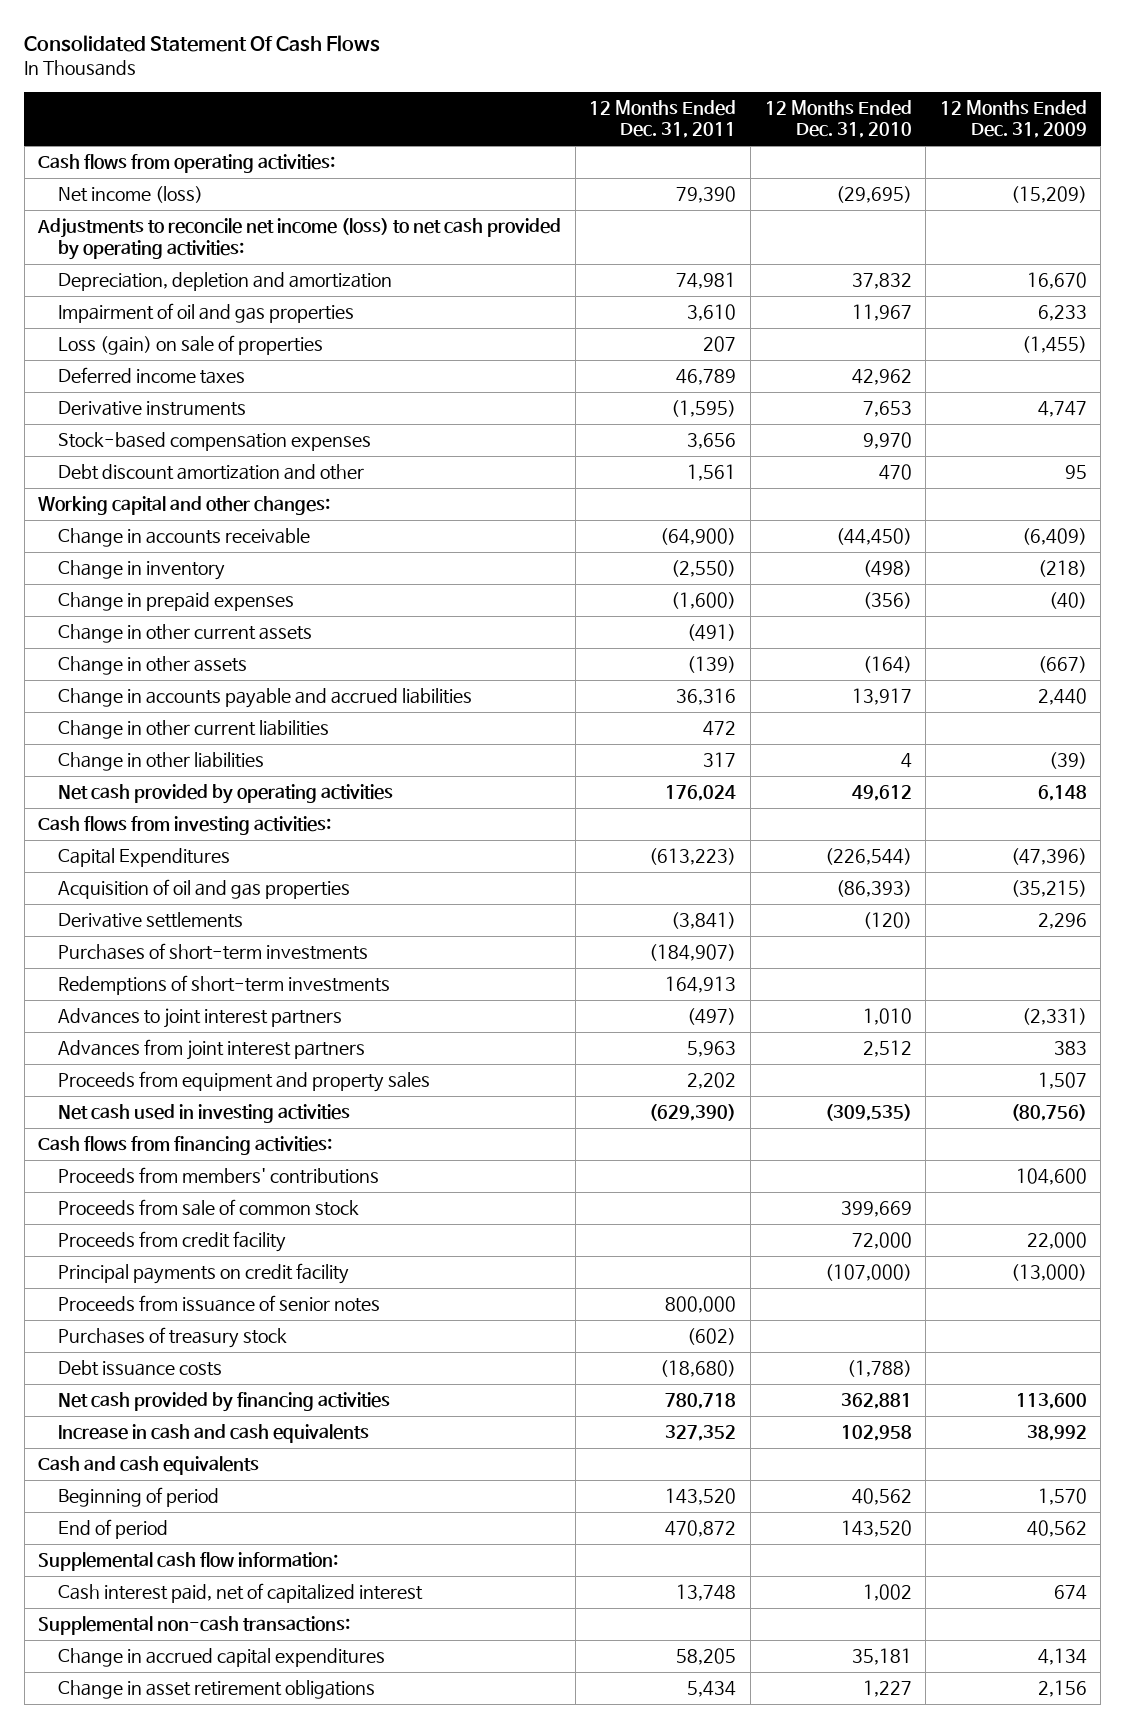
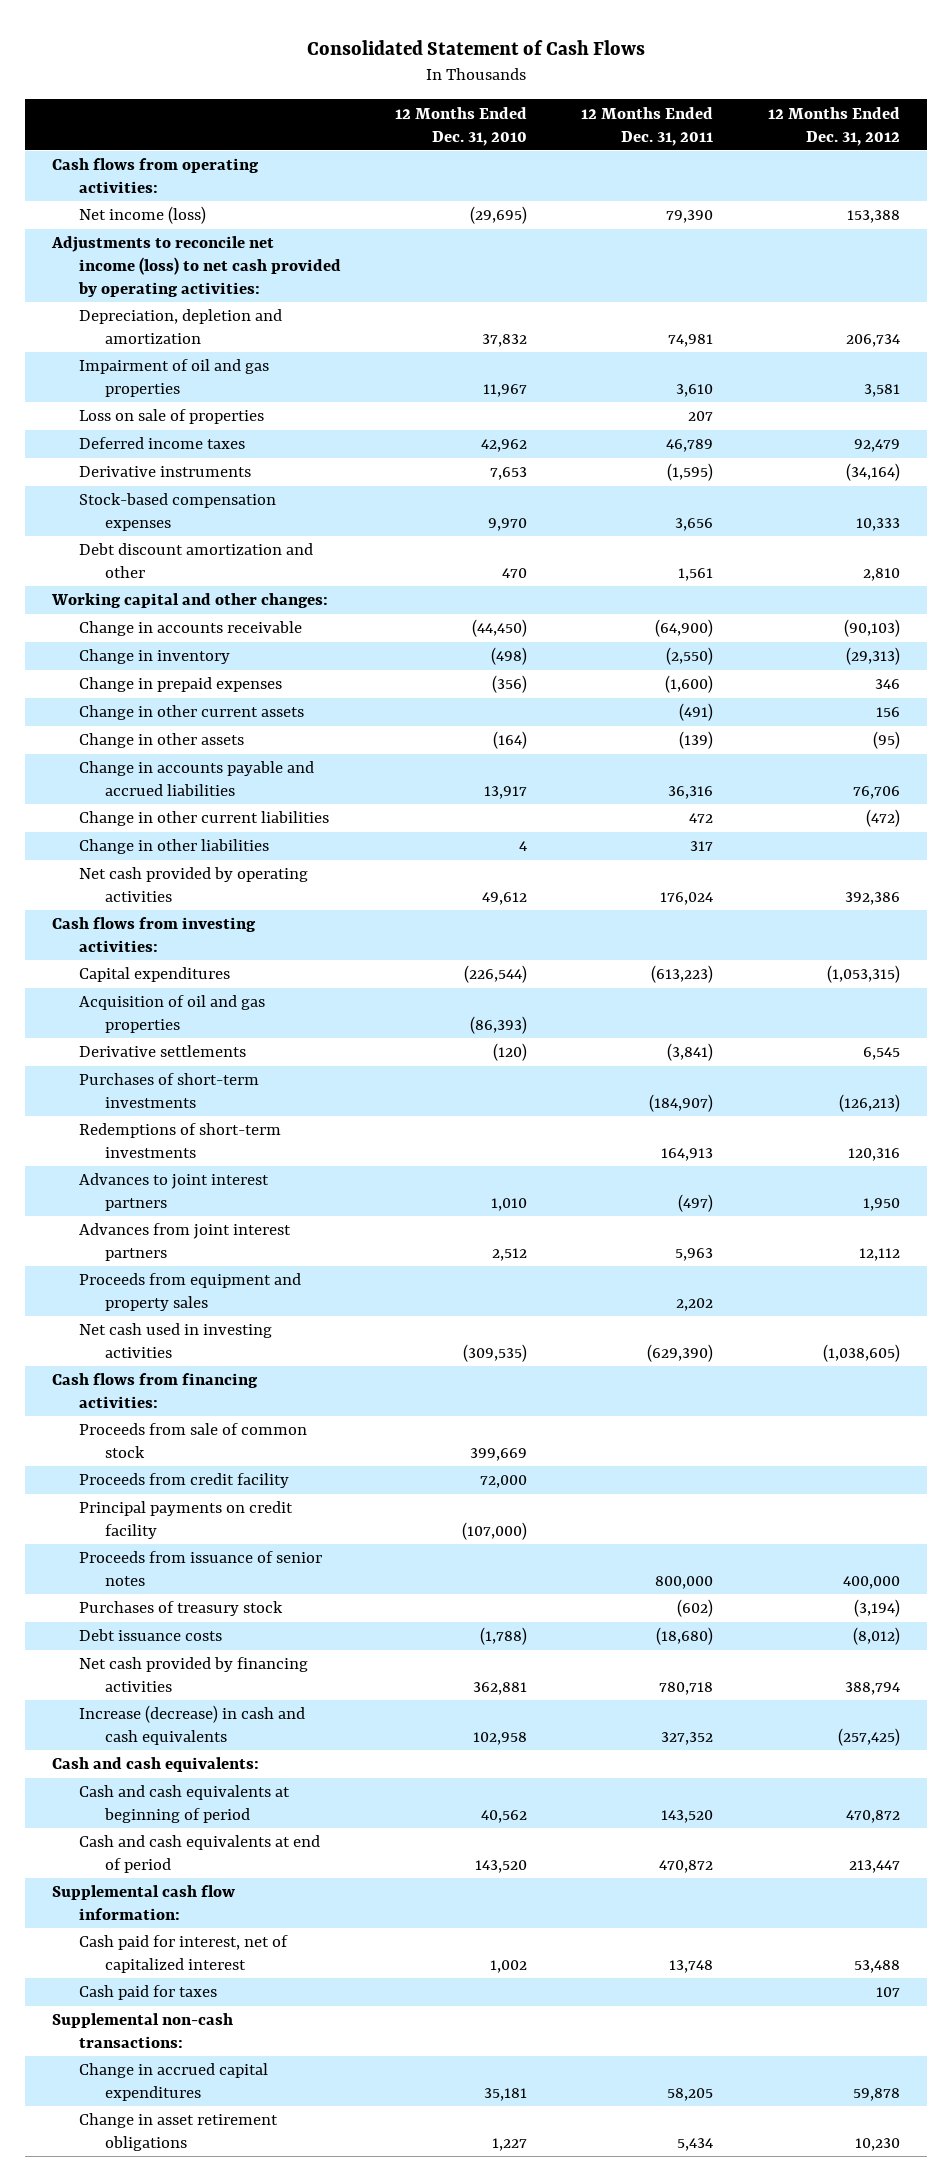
[24,35,381,53] Consolidated Statement Of Cash Flows -> [306,39,645,55] Consolidated Statement of Cash Flows
[939,100,1087,139] 12 Months Ended Dec. 31, 2009 -> none
none -> [767,106,900,146] 12 Months Ended Dec. 31, 2012
[57,335,323,356] Loss (gain) on sale of properties -> [78,409,264,425] Loss on sale of properties
[57,848,230,868] Capital Expenditures -> [78,967,230,983] Capital expenditures
[57,1167,379,1185] Proceeds from members' contributions -> none
[57,1424,369,1444] Increase in cash and cash equivalents -> [78,1705,305,1746] Increase (decrease) in cash and cash equivalents
[38,1456,260,1476] Cash and cash equivalents -> [52,1757,260,1773] Cash and cash equivalents:
[57,1487,219,1508] Beginning of period -> [78,1785,290,1824] Cash and cash equivalents at beginning of period
[57,1519,168,1540] End of period -> [78,1835,320,1874] Cash and cash equivalents at end of period
[57,1583,423,1604] Cash interest paid, net of capitalized interest -> [78,1935,288,1974] Cash paid for interest, net of capitalized interest
none -> [78,1985,217,2001] Cash paid for taxes

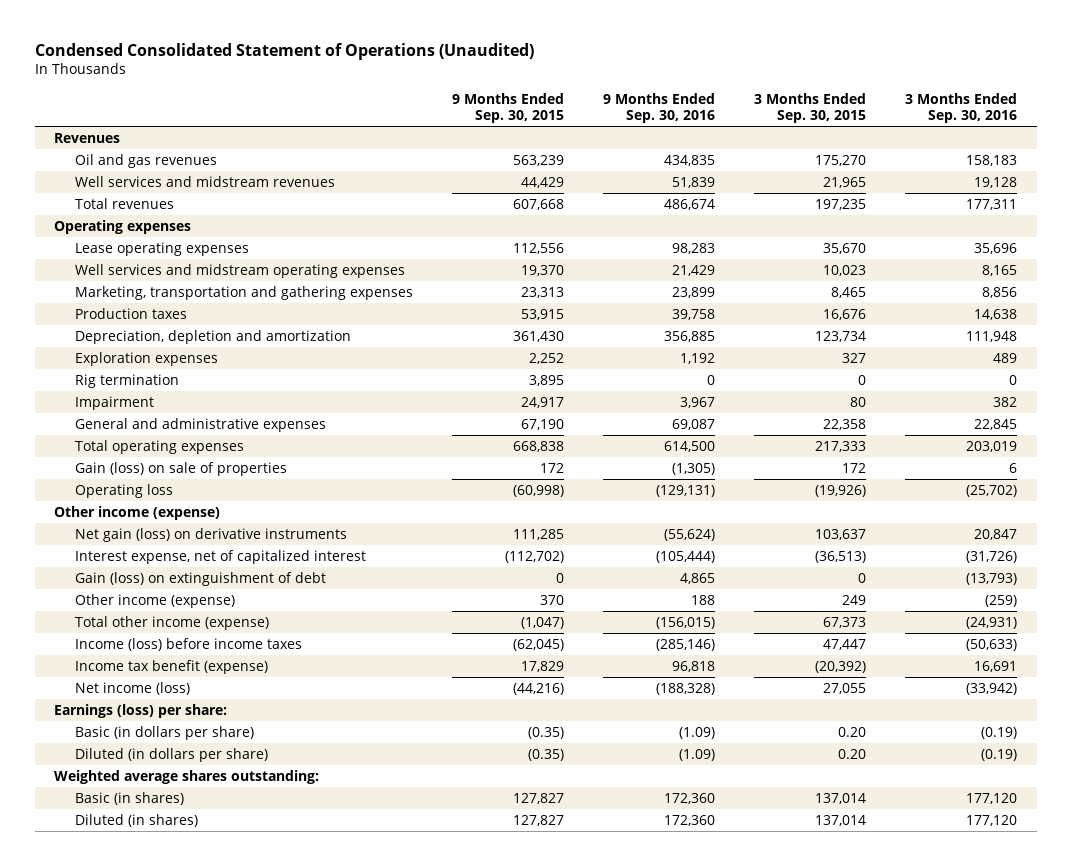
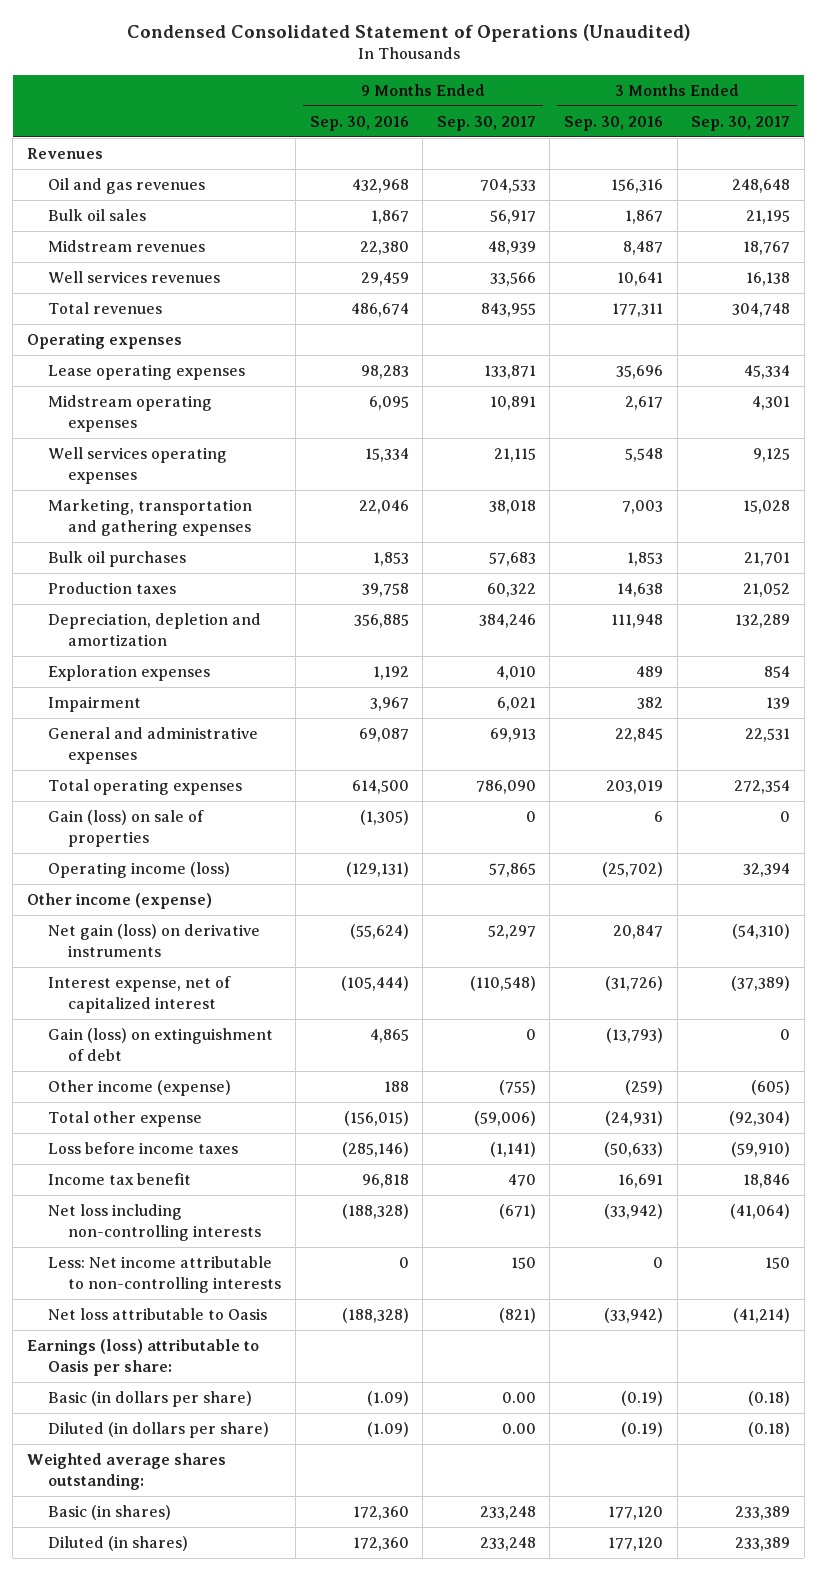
[451,92,564,124] 9 Months Ended Sep. 30, 2015 -> none
[754,92,867,124] 3 Months Ended Sep. 30, 2015 -> none
none -> [436,115,536,131] Sep. 30, 2017
none -> [691,115,791,131] Sep. 30, 2017
[664,154,716,166] 434,835 -> [351,178,409,193] 432,968
[966,154,1018,166] 158,183 -> [611,178,664,193] 156,316
none -> [47,208,146,221] Bulk oil sales
none -> [47,239,205,252] Midstream revenues
[74,175,335,187] Well services and midstream revenues -> [47,270,220,283] Well services revenues
[672,176,716,188] 51,839 -> [360,271,409,286] 29,459
[974,176,1018,188] 19,128 -> [617,271,664,286] 10,641
none -> [47,394,212,432] Midstream operating expenses
[74,263,405,278] Well services and midstream operating expenses -> [47,446,227,484] Well services operating expenses
[672,264,716,276] 21,429 -> [364,447,409,462] 15,334
[982,264,1018,276] 8,165 -> [625,447,664,462] 5,548
[672,286,716,298] 23,899 -> [358,499,409,514] 22,046
[982,286,1018,298] 8,856 -> [622,499,664,514] 7,003
none -> [47,550,186,567] Bulk oil purchases
[74,373,179,388] Rig termination -> none
[74,483,173,498] Operating loss -> [47,861,230,878] Operating income (loss)
[74,615,269,630] Total other income (expense) -> [47,1110,202,1127] Total other expense
[74,637,302,651] Income (loss) before income taxes -> [47,1141,238,1154] Loss before income taxes
[74,659,268,674] Income tax benefit (expense) -> [47,1172,191,1185] Income tax benefit
none -> [47,1203,262,1241] Net loss including non-controlling interests
none -> [47,1255,282,1293] Less: Net income attributable to non-controlling interests
[74,681,190,695] Net income (loss) -> [47,1307,267,1320] Net loss attributable to Oasis
[54,703,228,718] Earnings (loss) per share: -> [26,1338,259,1376] Earnings (loss) attributable to Oasis per share:

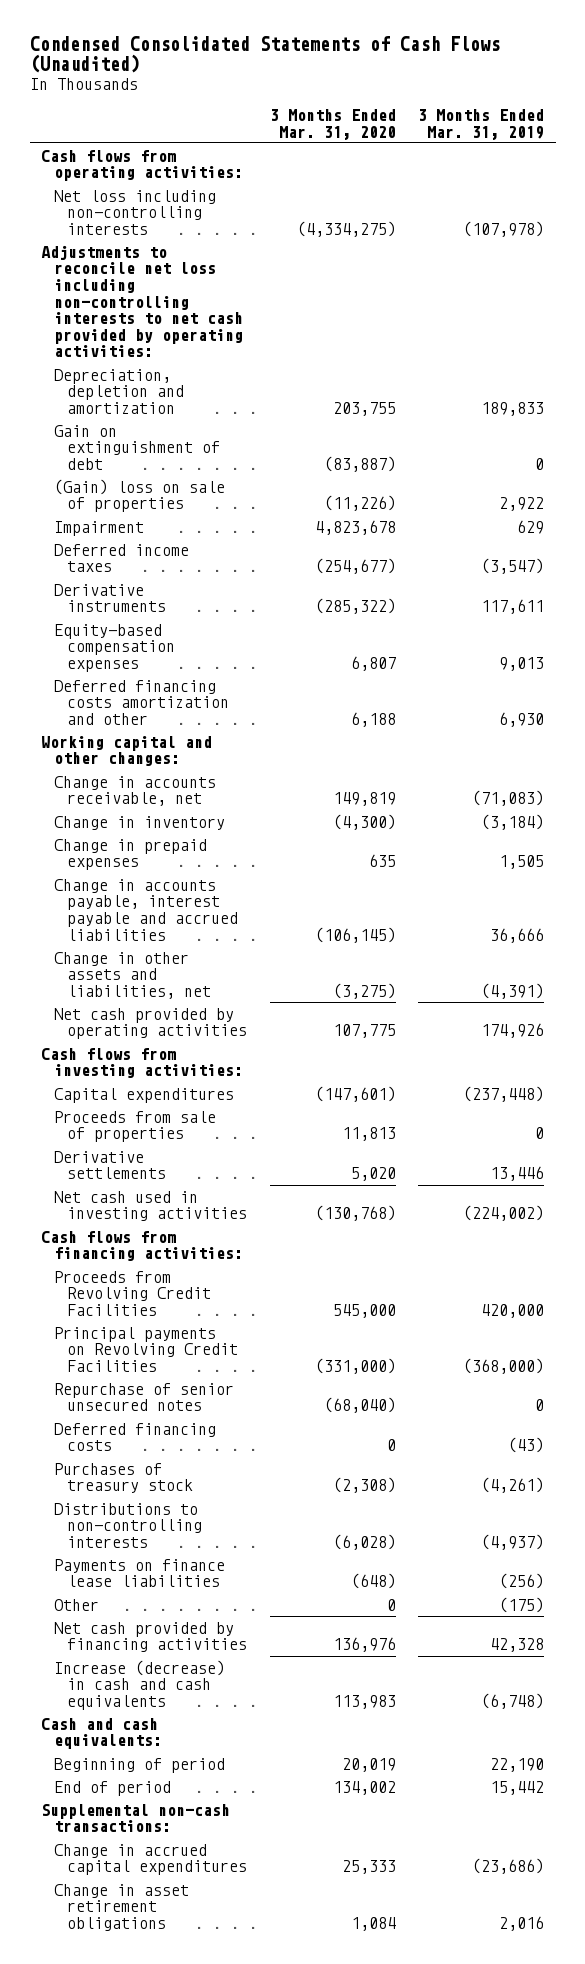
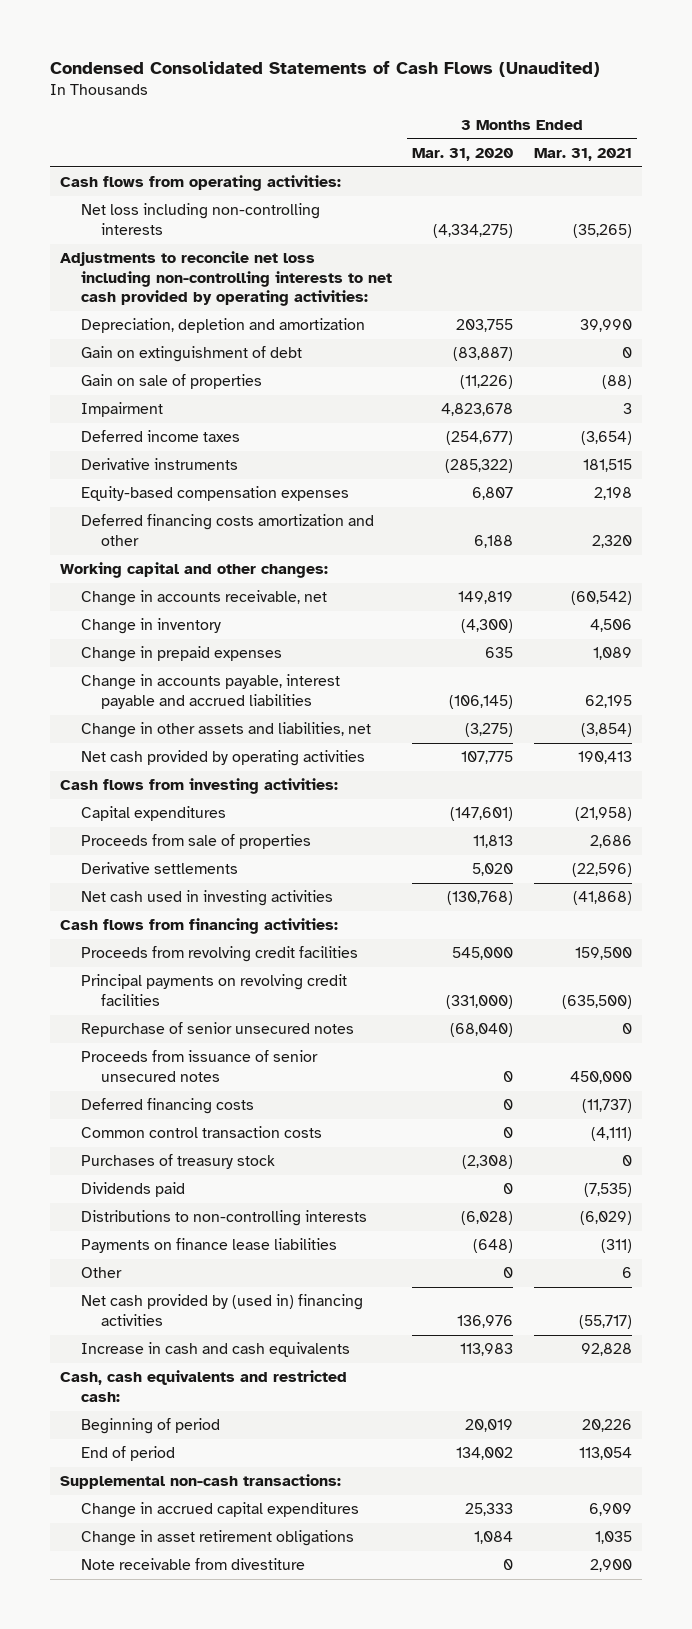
[418,108,545,140] 3 Months Ended Mar. 31, 2019 -> none
none -> [534,148,633,162] Mar. 31, 2021
[53,478,225,513] (Gain) loss on sale of properties -> [80,374,262,390] Gain on sale of properties
[53,1270,212,1316] Proceeds from Revolving Credit Facilities -> [80,946,358,963] Proceeds from revolving credit facilities
[53,1326,239,1372] Principal payments on Revolving Credit Facilities -> [80,974,347,1006] Principal payments on revolving credit facilities
none -> [80,1050,318,1082] Proceeds from issuance of senior unsecured notes
none -> [80,1126,322,1139] Common control transaction costs
none -> [80,1182,185,1198] Dividends paid
[53,1621,248,1653] Net cash provided by financing activities -> [80,1294,363,1326] Net cash provided by (used in) financing activities
[53,1659,225,1710] Increase (decrease) in cash and cash equivalents -> [80,1342,350,1358] Increase in cash and cash equivalents
[40,1717,162,1750] Cash and cash equivalents: -> [60,1370,348,1402] Cash, cash equivalents and restricted cash:
none -> [80,1558,305,1571] Note receivable from divestiture

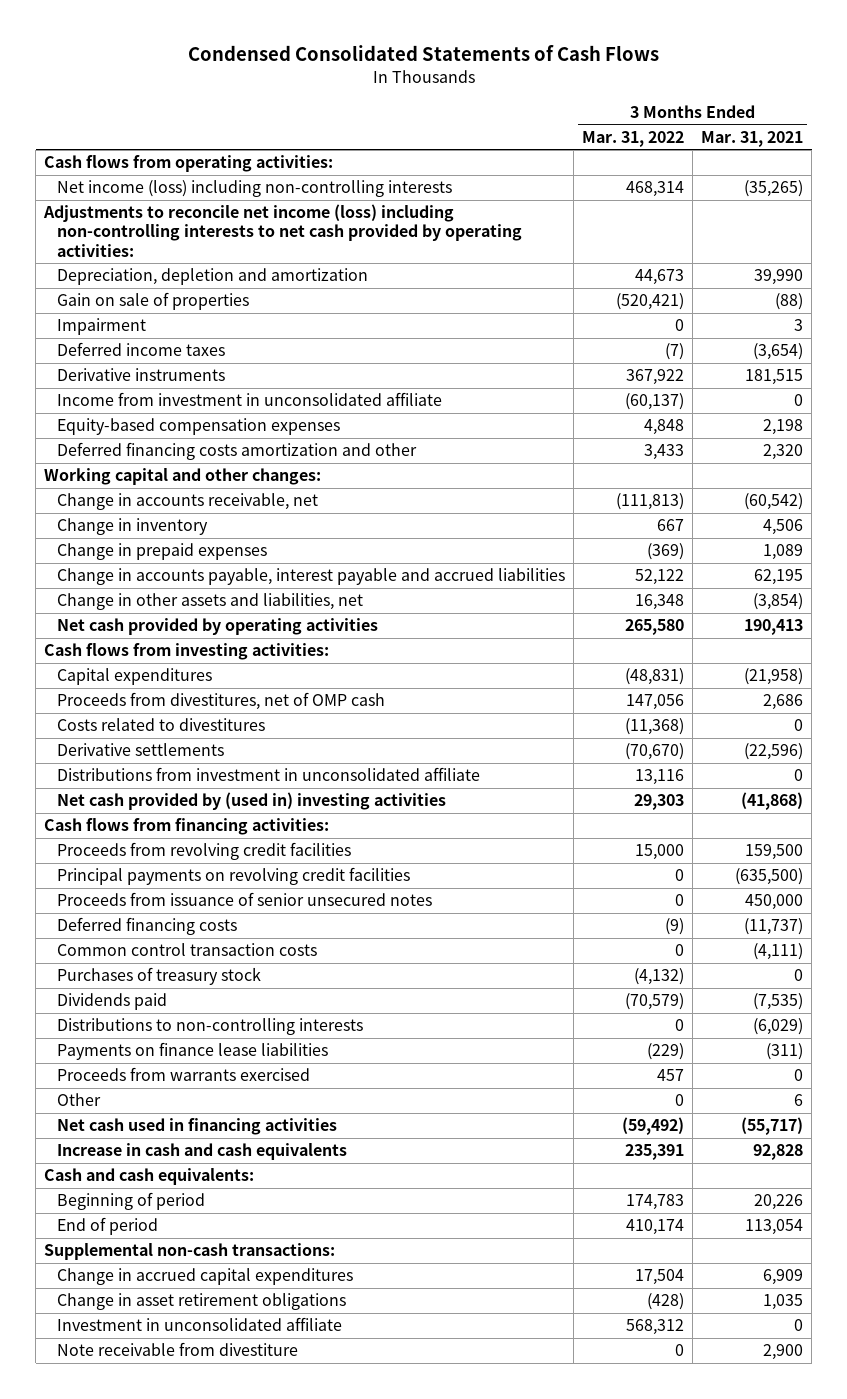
[49,61,600,78] Condensed Consolidated Statements of Cash Flows (Unaudited) -> [187,45,659,62] Condensed Consolidated Statements of Cash Flows
[412,148,514,162] Mar. 31, 2020 -> none
none -> [582,130,685,147] Mar. 31, 2022
[80,203,320,235] Net loss including non-controlling interests -> [57,180,453,198] Net income (loss) including non-controlling interests
[60,251,392,307] Adjustments to reconcile net loss including non-controlling interests to net cash provided by operating activities: -> [43,204,523,257] Adjustments to reconcile net income (loss) including non-controlling interests to net cash provided by operating activities:
[80,346,302,363] Gain on extinguishment of debt -> none
none -> [57,392,443,407] Income from investment in unconsolidated affiliate
[80,834,311,850] Proceeds from sale of properties -> [57,692,386,711] Proceeds from divestitures, net of OMP cash
none -> [57,718,266,732] Costs related to divestitures
none -> [57,767,481,782] Distributions from investment in unconsolidated affiliate
[80,890,333,907] Net cash used in investing activities -> [57,792,447,811] Net cash provided by (used in) investing activities
[80,1022,354,1038] Repurchase of senior unsecured notes -> none
none -> [57,1067,311,1082] Proceeds from warrants exercised
[80,1294,363,1326] Net cash provided by (used in) financing activities -> [57,1118,338,1136] Net cash used in financing activities
[60,1370,348,1402] Cash, cash equivalents and restricted cash: -> [44,1168,255,1186] Cash and cash equivalents:
none -> [57,1317,343,1332] Investment in unconsolidated affiliate

